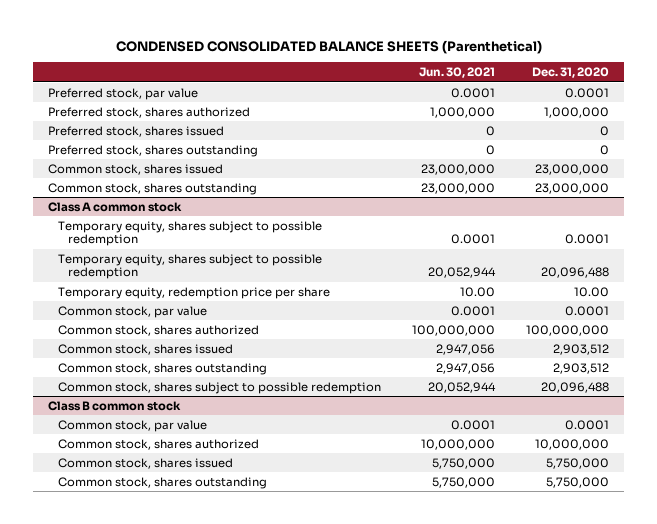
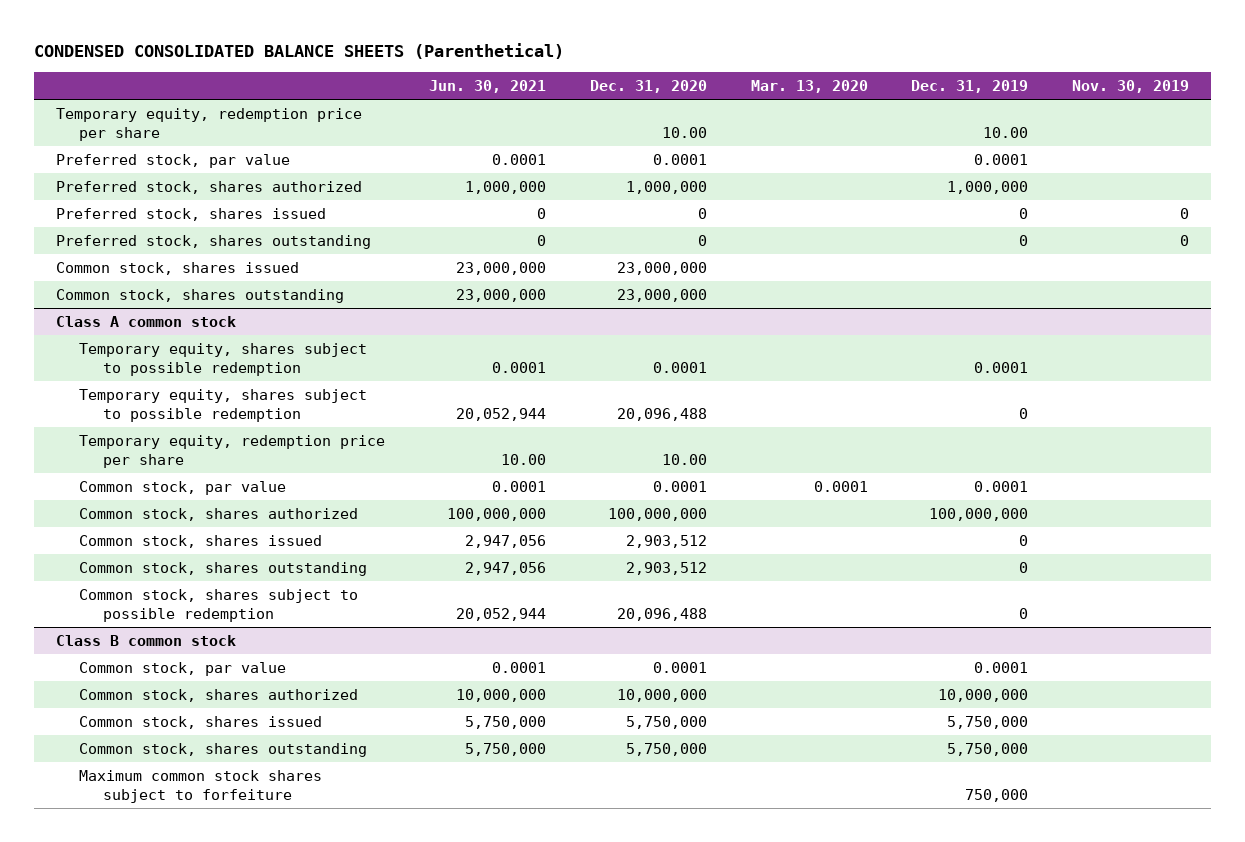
none -> [750,80,868,94] Mar. 13, 2020
none -> [911,80,1029,94] Dec. 31, 2019
none -> [1072,80,1190,94] Nov. 30, 2019
none -> [56,107,363,141] Temporary equity, redemption price per share
none -> [79,769,323,803] Maximum common stock shares subject to forfeiture

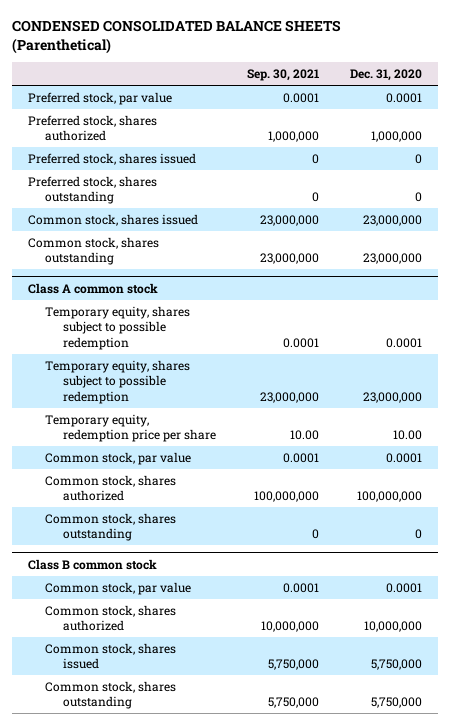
[429,80,547,94] Jun. 30, 2021 -> none
[750,80,868,94] Mar. 13, 2020 -> none
[911,80,1029,94] Dec. 31, 2019 -> none
[1072,80,1190,94] Nov. 30, 2019 -> none
none -> [246,69,319,82] Sep. 30, 2021
[56,107,363,141] Temporary equity, redemption price per share -> none
[616,407,707,421] 20,096,488 -> [363,391,423,403] 23,000,000
[79,534,323,548] Common stock, shares issued -> none
[79,588,359,622] Common stock, shares subject to possible redemption -> none
[625,561,707,575] 2,903,512 -> [415,529,423,540] 0
[79,769,323,803] Maximum common stock shares subject to forfeiture -> none

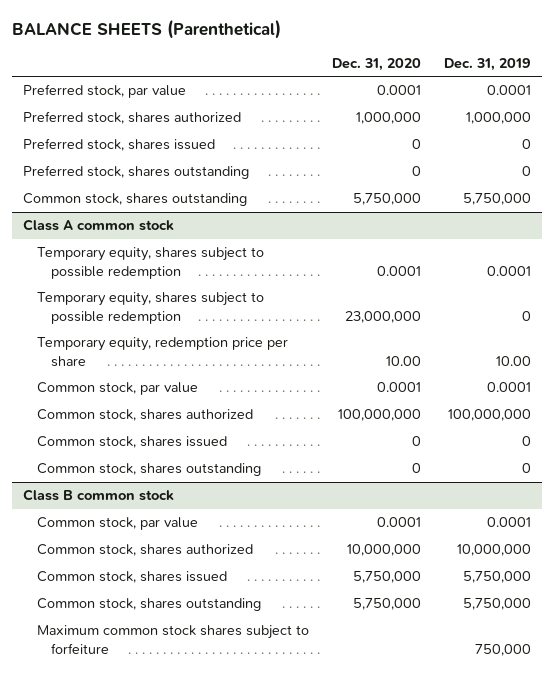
[12,20,342,55] CONDENSED CONSOLIDATED BALANCE SHEETS (Parenthetical) -> [11,18,281,39] BALANCE SHEETS (Parenthetical)
[246,69,319,82] Sep. 30, 2021 -> none
none -> [443,57,531,71] Dec. 31, 2019
[27,213,198,226] Common stock, shares issued -> none
[363,253,423,265] 23,000,000 -> [352,193,421,206] 5,750,000
none -> [37,436,228,449] Common stock, shares issued
none -> [37,625,310,654] Maximum common stock shares subject to forfeiture

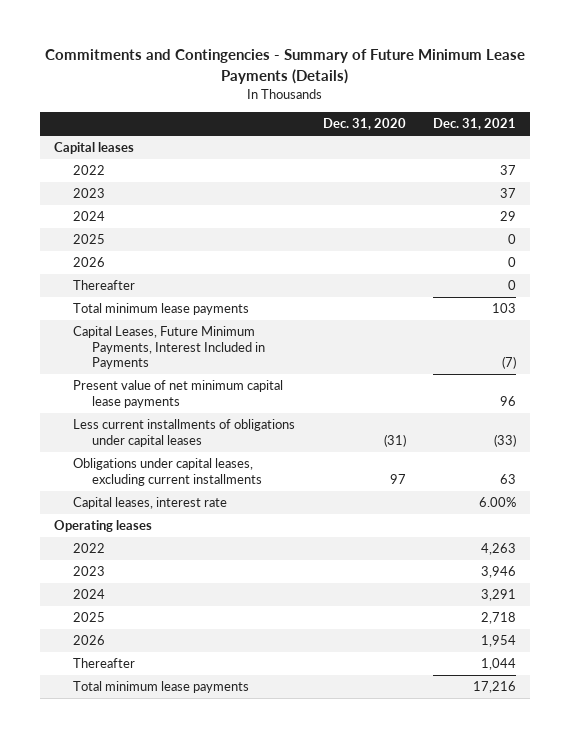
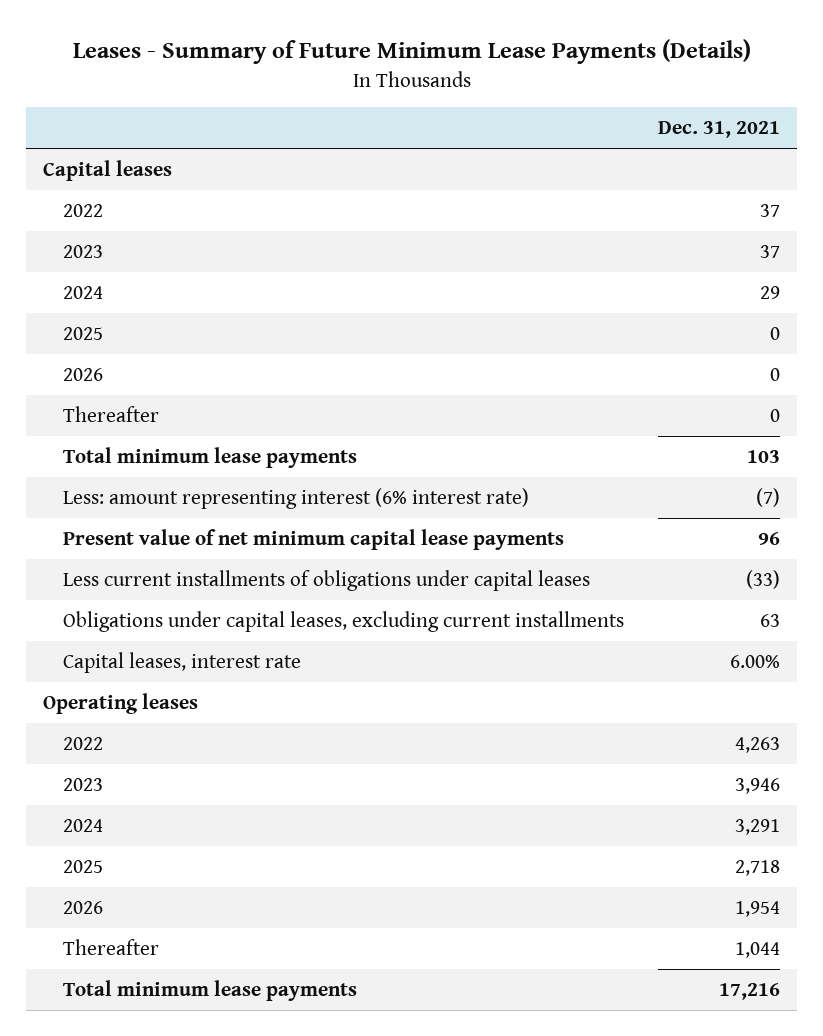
[45,49,526,84] Commitments and Contingencies - Summary of Future Minimum Lease Payments (Details) -> [72,39,751,65] Leases - Summary of Future Minimum Lease Payments (Details)
[322,118,406,131] Dec. 31, 2020 -> none
[72,326,266,370] Capital Leases, Future Minimum Payments, Interest Included in Payments -> [62,487,529,509] Less: amount representing interest (6% interest rate)

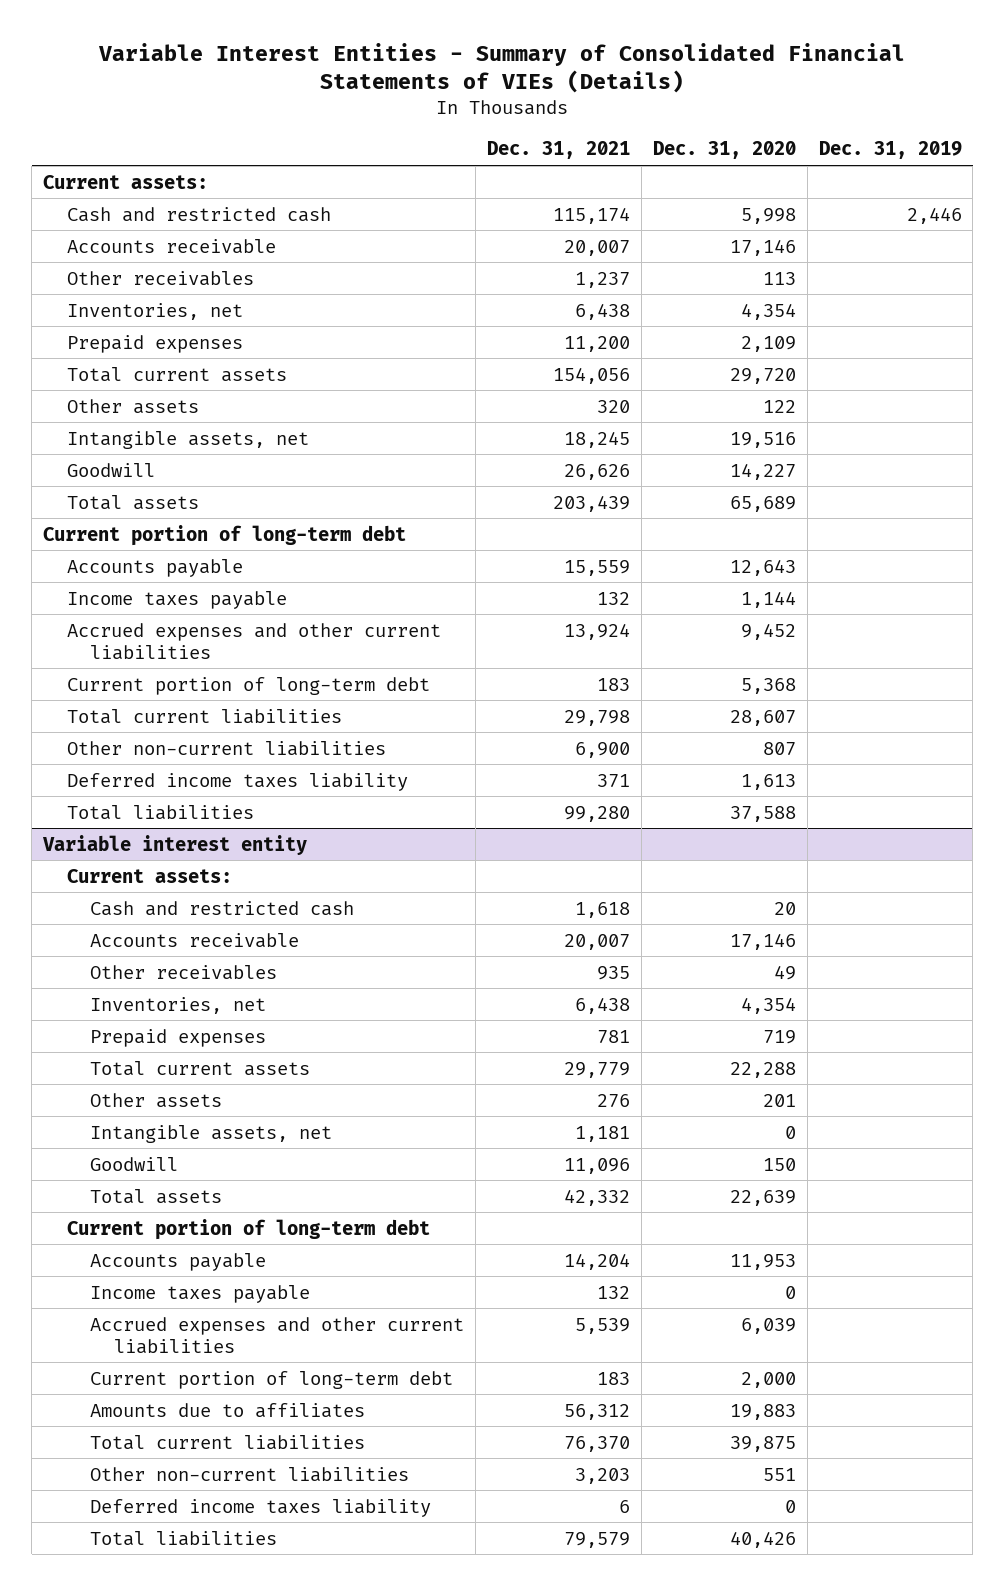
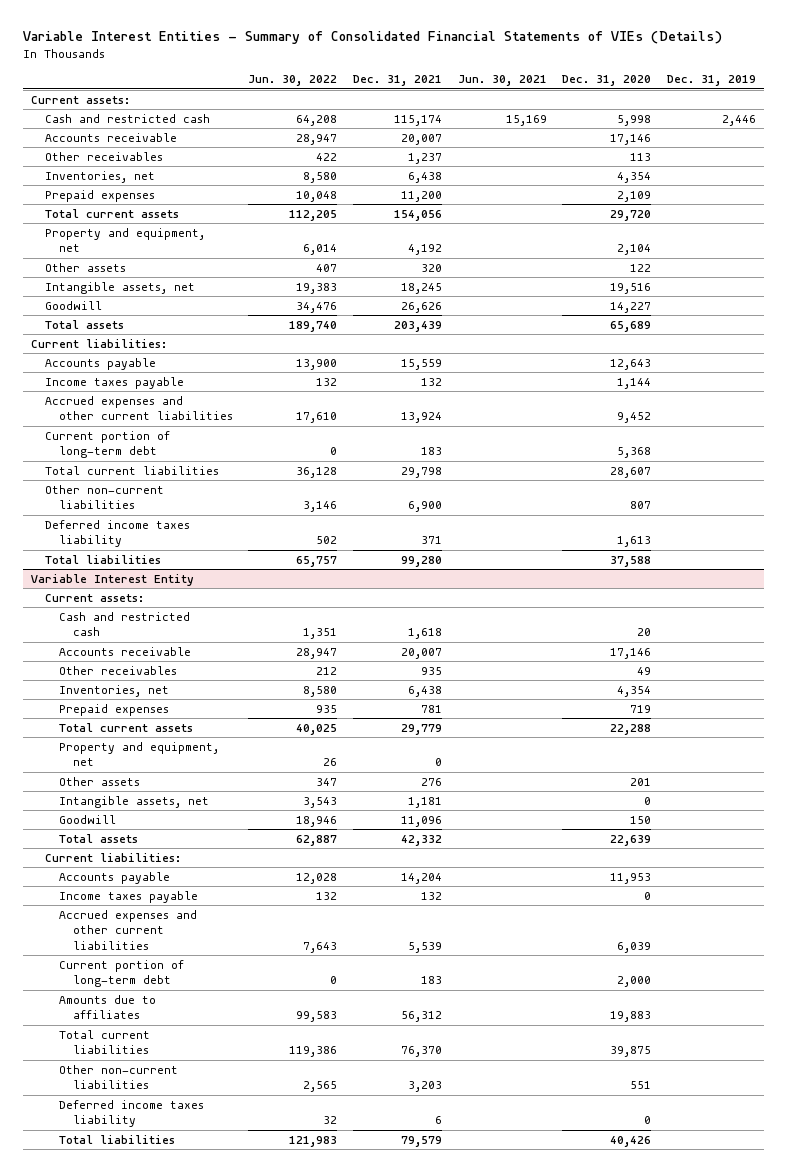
none -> [248,75,338,87] Jun. 30, 2022
none -> [457,75,547,87] Jun. 30, 2021
none -> [44,227,205,253] Property and equipment, net
[43,524,407,546] Current portion of long-term debt -> [30,338,167,348] Current liabilities:
[42,834,308,855] Variable interest entity -> [30,573,194,586] Variable Interest Entity
none -> [58,741,219,767] Property and equipment, net
[66,1218,430,1240] Current portion of long-term debt -> [44,852,181,862] Current liabilities:

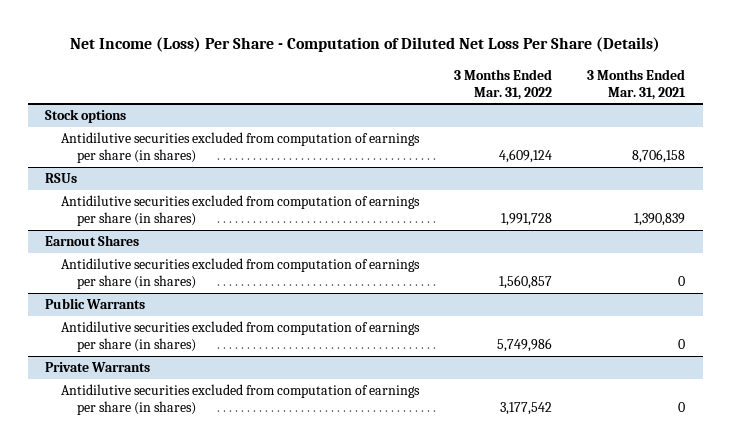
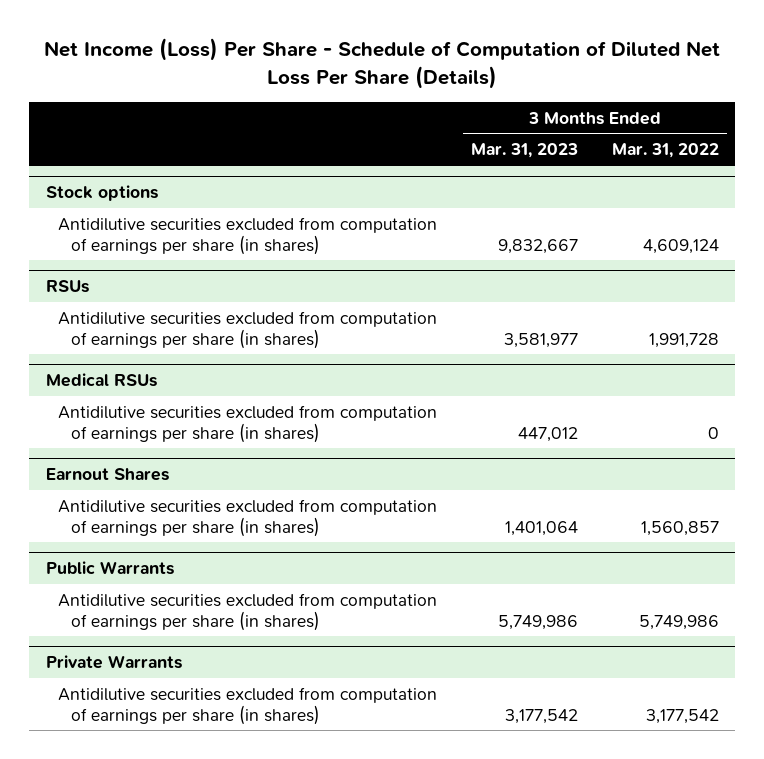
[70,37,661,53] Net Income (Loss) Per Share - Computation of Diluted Net Loss Per Share (Details) -> [44,38,721,89] Net Income (Loss) Per Share - Schedule of Computation of Diluted Net Loss Per Share (Details)
[587,68,687,100] 3 Months Ended Mar. 31, 2021 -> none
none -> [470,143,578,159] Mar. 31, 2023
none -> [45,373,157,388] Medical RSUs
none -> [58,404,438,443] Antidilutive securities excluded from computation of earnings per share (in shares)

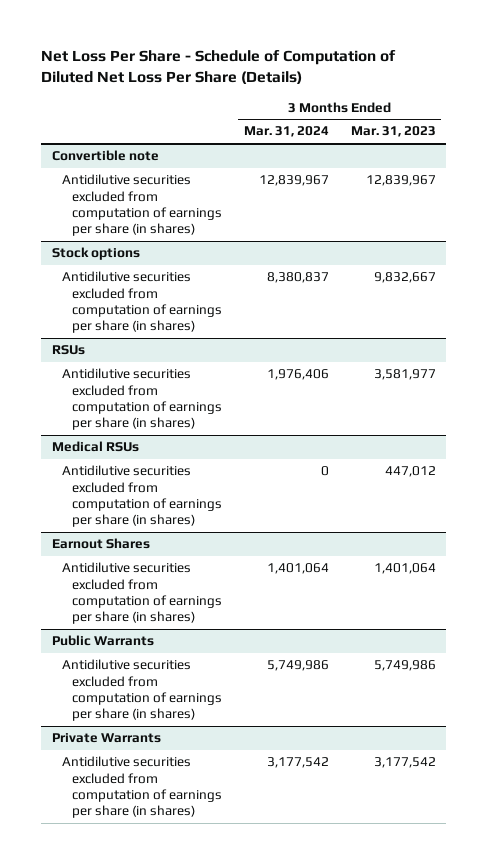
[44,38,721,89] Net Income (Loss) Per Share - Schedule of Computation of Diluted Net Loss Per Share (Details) -> [40,50,396,84] Net Loss Per Share - Schedule of Computation of Diluted Net Loss Per Share (Details)
[611,143,719,159] Mar. 31, 2022 -> none
none -> [243,126,329,138] Mar. 31, 2024
none -> [51,150,159,162] Convertible note
none -> [61,174,223,237] Antidilutive securities excluded from computation of earnings per share (in shares)

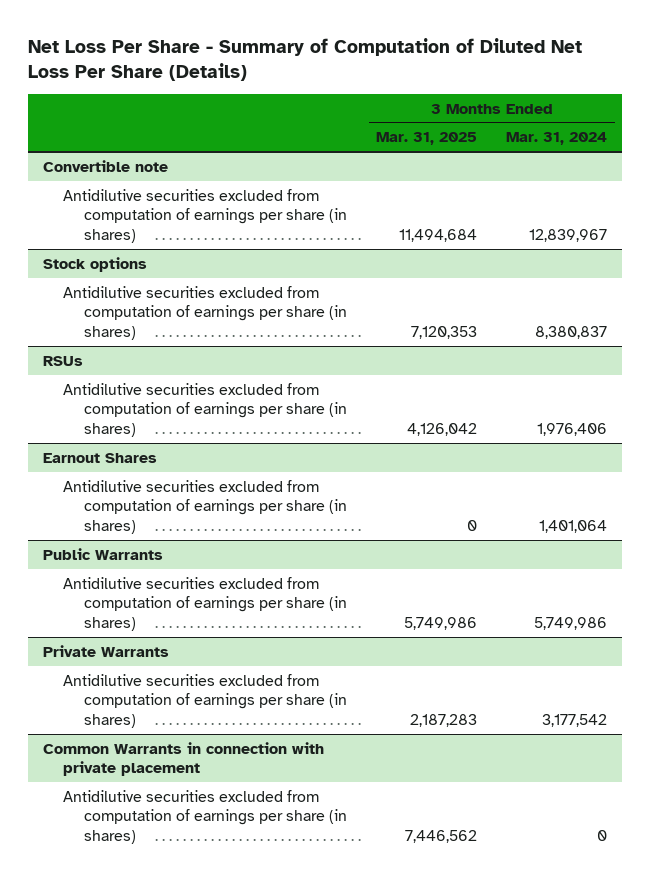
[40,50,396,84] Net Loss Per Share - Schedule of Computation of Diluted Net Loss Per Share (Details) -> [27,37,582,81] Net Loss Per Share - Summary of Computation of Diluted Net Loss Per Share (Details)
[350,126,436,138] Mar. 31, 2023 -> none
none -> [376,132,478,146] Mar. 31, 2025
[51,441,139,453] Medical RSUs -> none
[61,465,223,528] Antidilutive securities excluded from computation of earnings per share (in shares) -> none
none -> [42,741,324,777] Common Warrants in connection with private placement
none -> [63,789,347,845] Antidilutive securities excluded from computation of earnings per share (in shares)

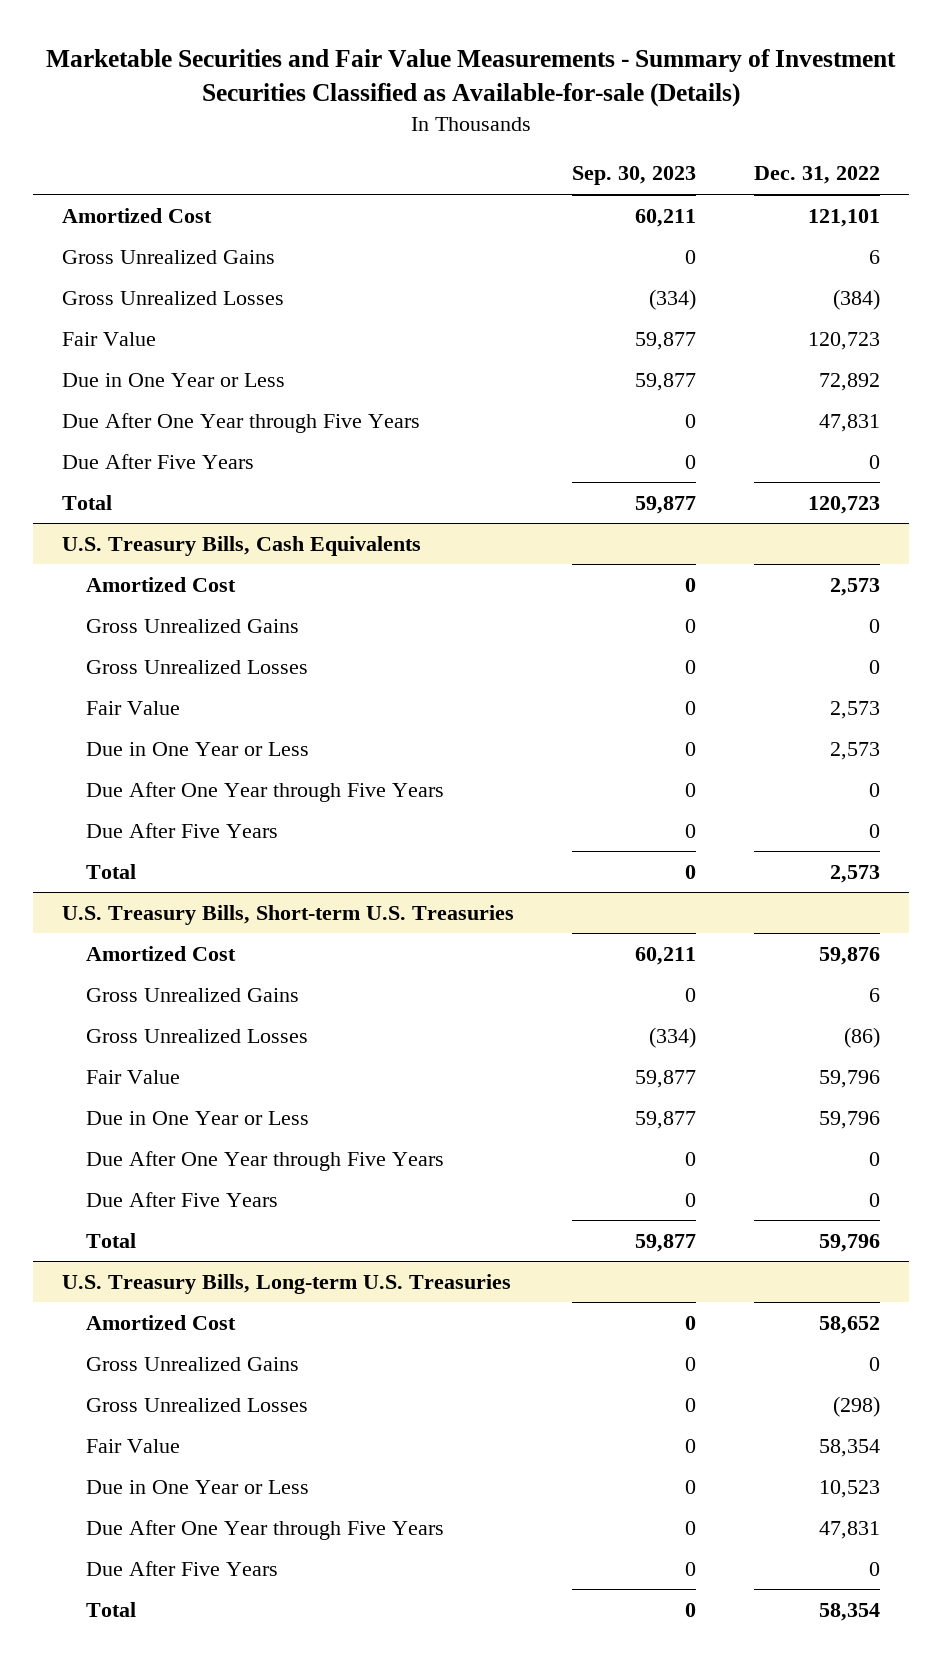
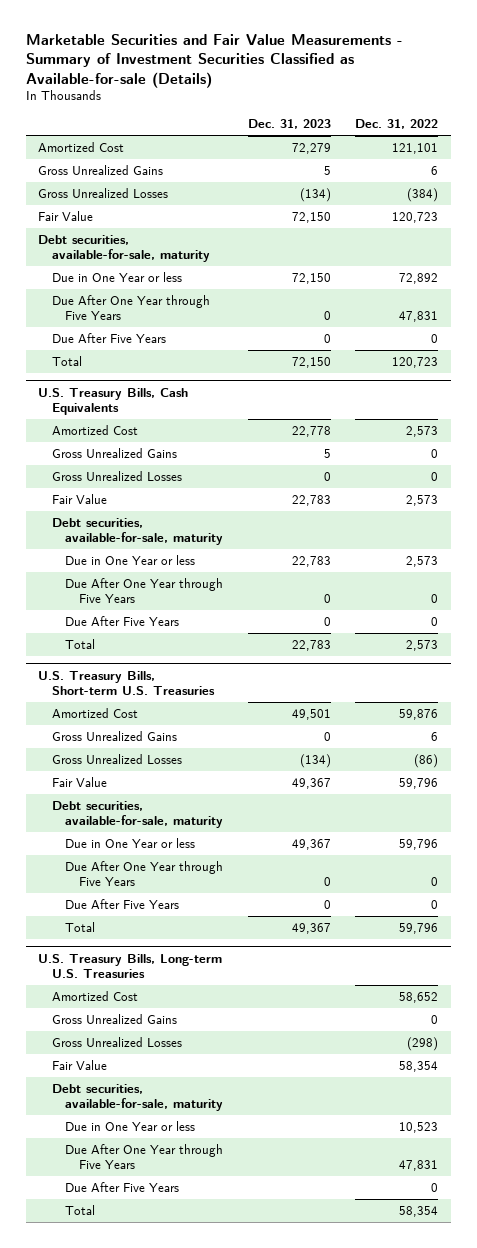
[571,166,696,186] Sep. 30, 2023 -> none
none -> [247,119,331,130] Dec. 31, 2023
none -> [38,234,210,263] Debt securities, available-for-sale, maturity
[61,372,285,387] Due in One Year or Less -> [51,271,182,282] Due in One Year or less
none -> [51,517,224,546] Debt securities, available-for-sale, maturity
[85,741,309,756] Due in One Year or Less -> [65,554,196,565] Due in One Year or less
none -> [51,800,224,829] Debt securities, available-for-sale, maturity
[85,1110,309,1125] Due in One Year or Less -> [65,837,196,848] Due in One Year or less
none -> [51,1083,224,1112] Debt securities, available-for-sale, maturity
[85,1479,309,1494] Due in One Year or Less -> [65,1120,196,1131] Due in One Year or less

